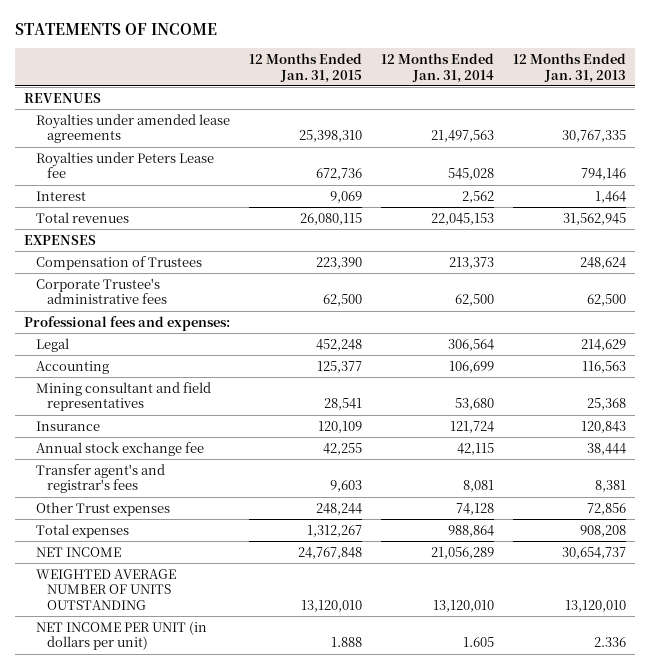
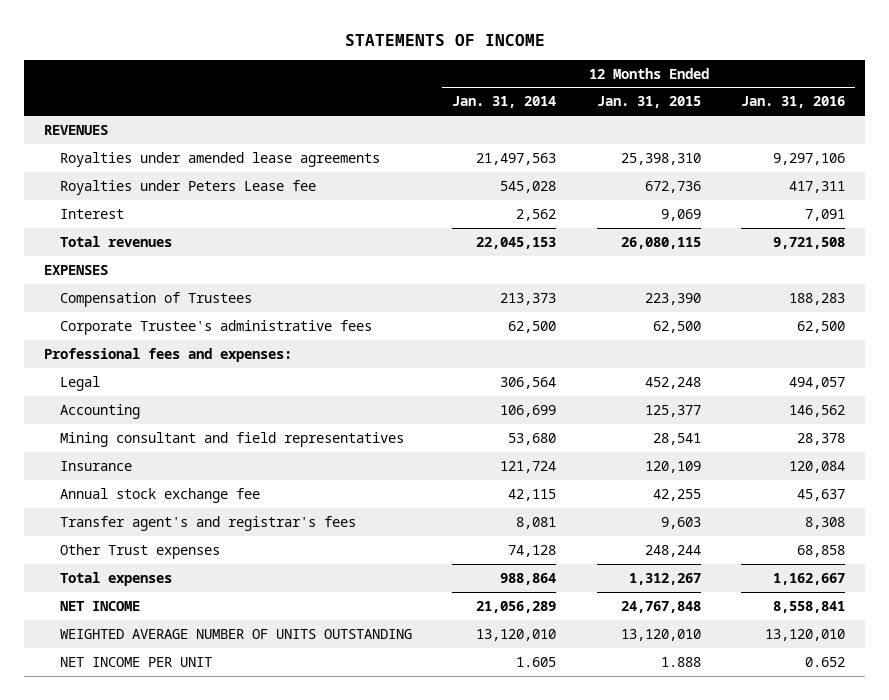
[512,52,626,83] 12 Months Ended Jan. 31, 2013 -> none
none -> [740,96,845,109] Jan. 31, 2016
[35,620,207,651] NET INCOME PER UNIT (in dollars per unit) -> [59,656,212,667] NET INCOME PER UNIT

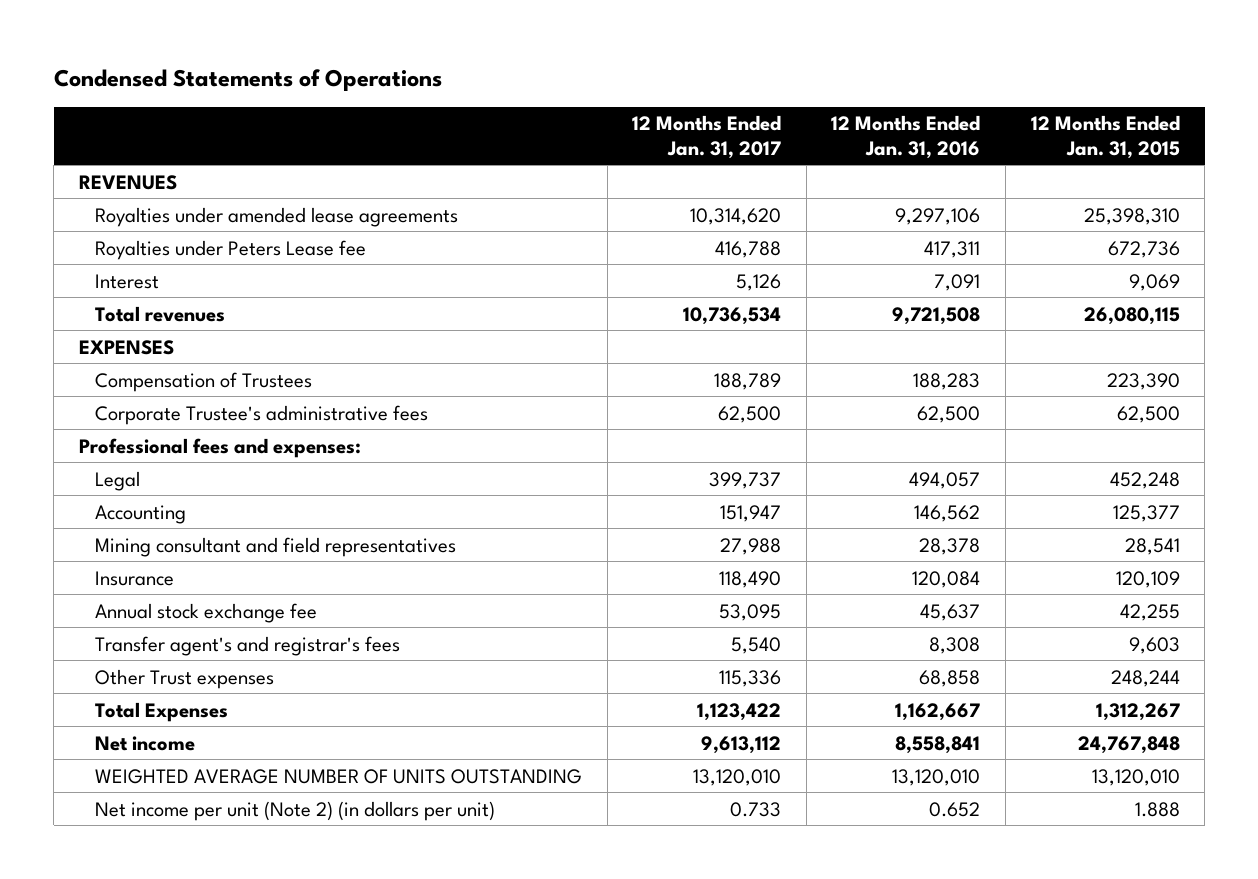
[344,33,545,46] STATEMENTS OF INCOME -> [53,68,442,91] Condensed Statements of Operations
[452,96,557,109] Jan. 31, 2014 -> none
none -> [632,115,782,159] 12 Months Ended Jan. 31, 2017
[59,571,172,586] Total expenses -> [95,701,229,722] Total Expenses
[59,600,140,611] NET INCOME -> [95,735,196,751] Net income
[59,656,212,667] NET INCOME PER UNIT -> [95,800,496,821] Net income per unit (Note 2) (in dollars per unit)

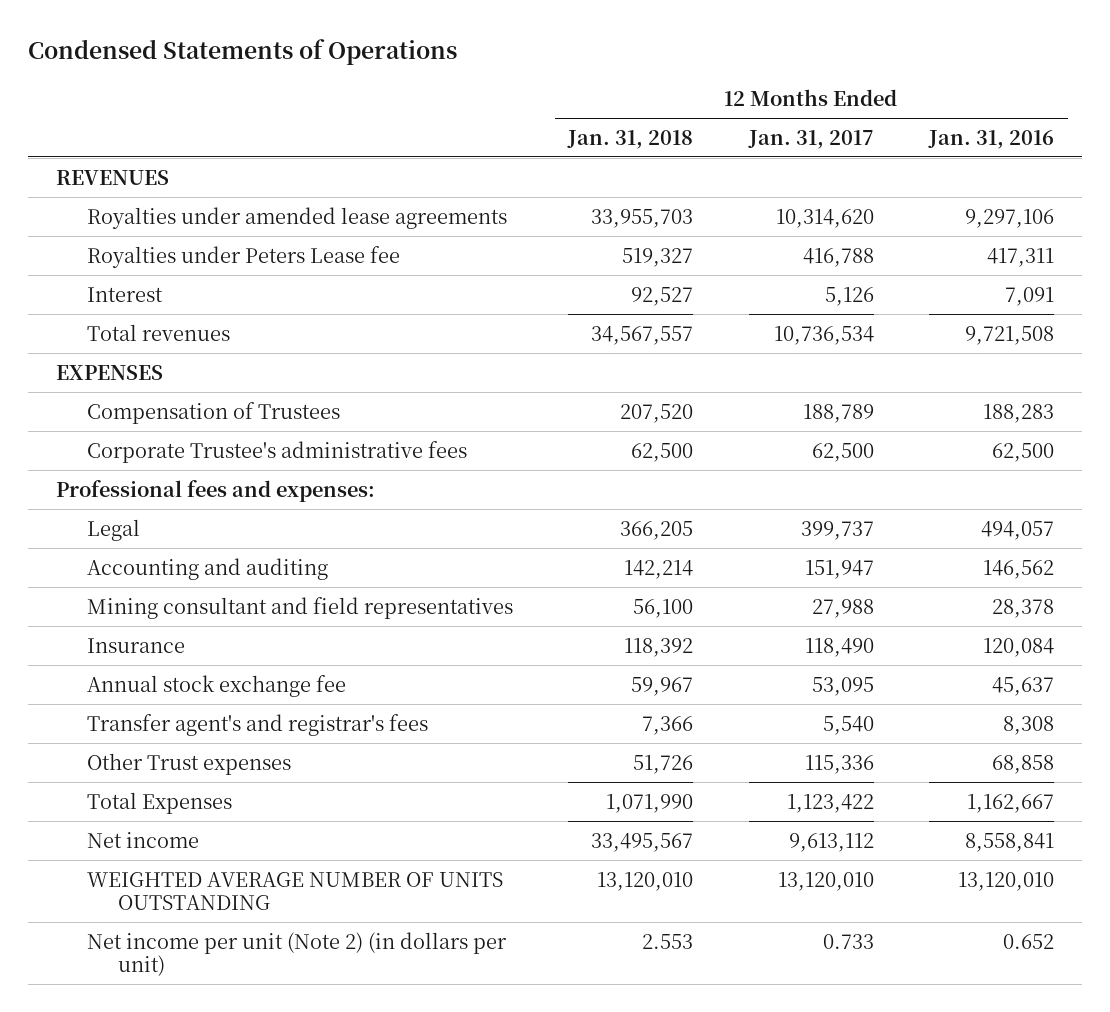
[1030,115,1180,159] 12 Months Ended Jan. 31, 2015 -> none
none -> [567,129,694,149] Jan. 31, 2018
[95,504,187,524] Accounting -> [87,557,329,580] Accounting and auditing

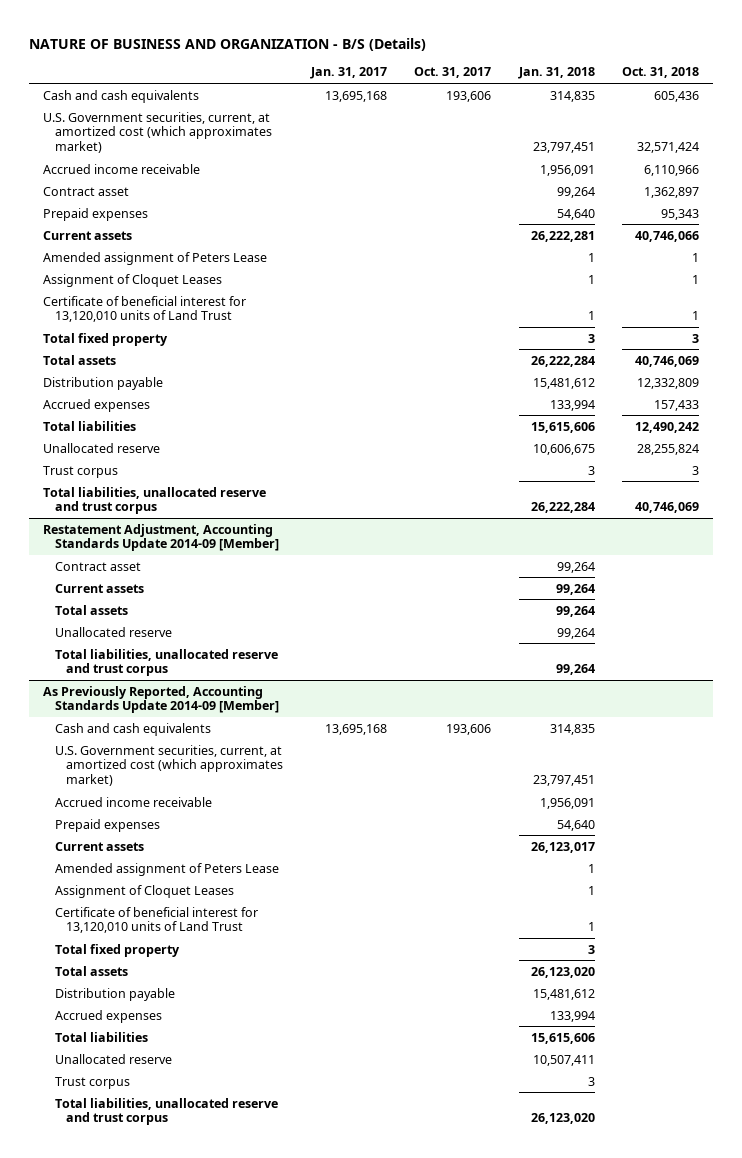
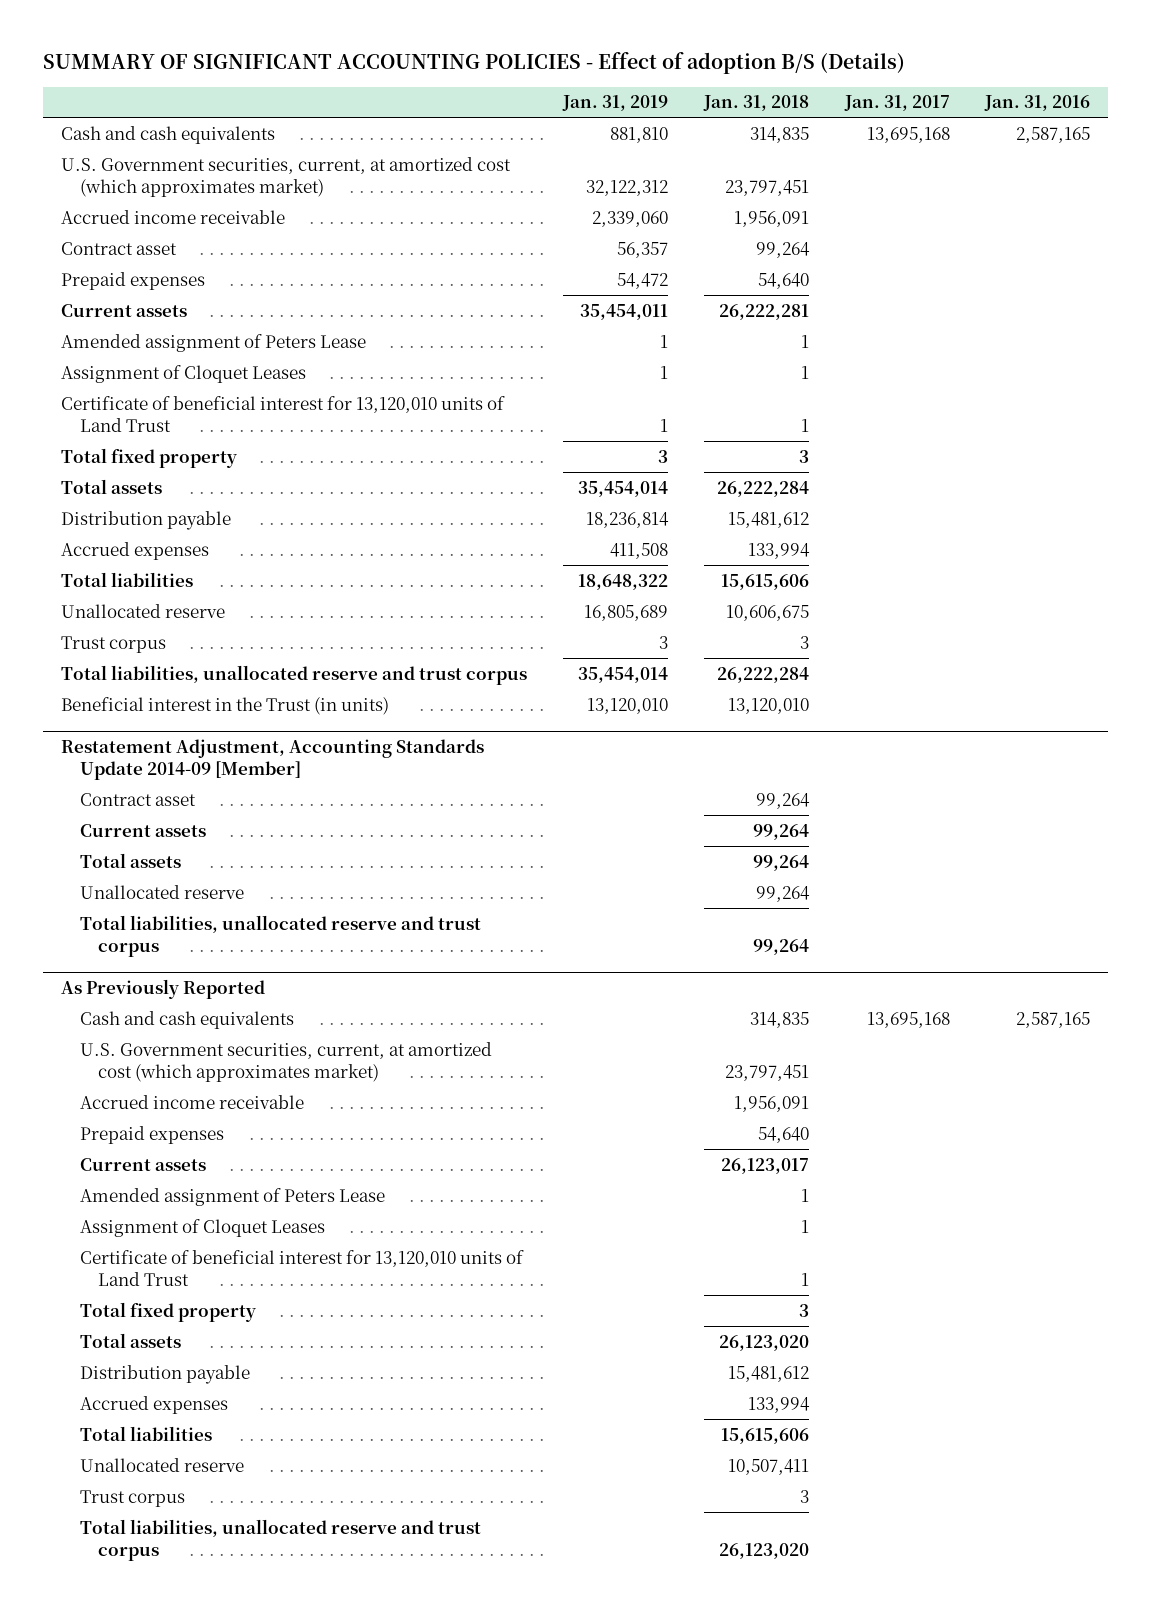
[29,37,427,51] NATURE OF BUSINESS AND ORGANIZATION - B/S (Details) -> [42,52,905,75] SUMMARY OF SIGNIFICANT ACCOUNTING POLICIES - Effect of adoption B/S (Details)
[414,67,492,79] Oct. 31, 2017 -> none
[621,67,699,79] Oct. 31, 2018 -> none
none -> [561,95,668,112] Jan. 31, 2019
none -> [984,95,1091,112] Jan. 31, 2016
none -> [60,696,389,715] Beneficial interest in the Trust (in units)
[43,685,279,714] As Previously Reported, Accounting Standards Update 2014-09 [Member] -> none
none -> [60,978,265,999] As Previously Reported

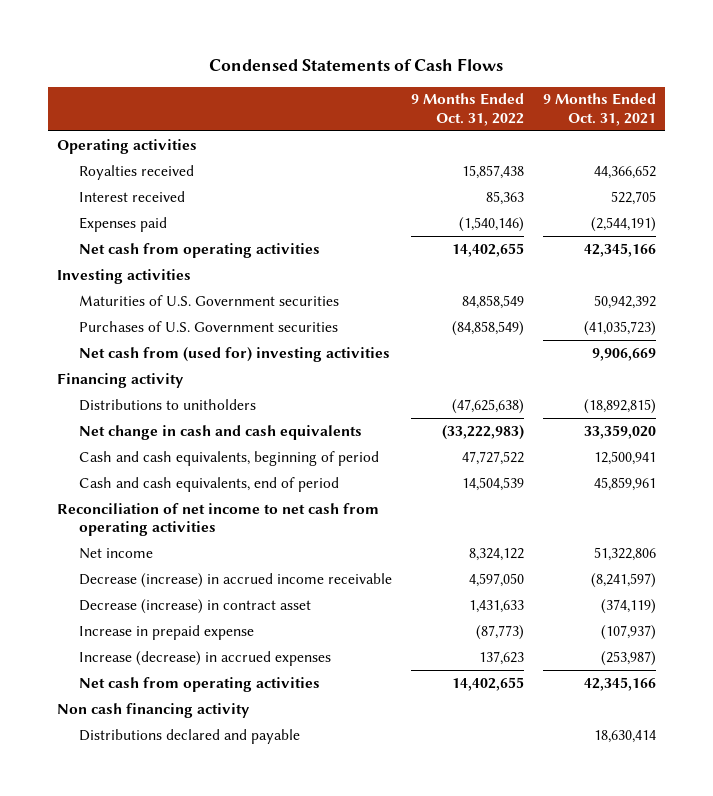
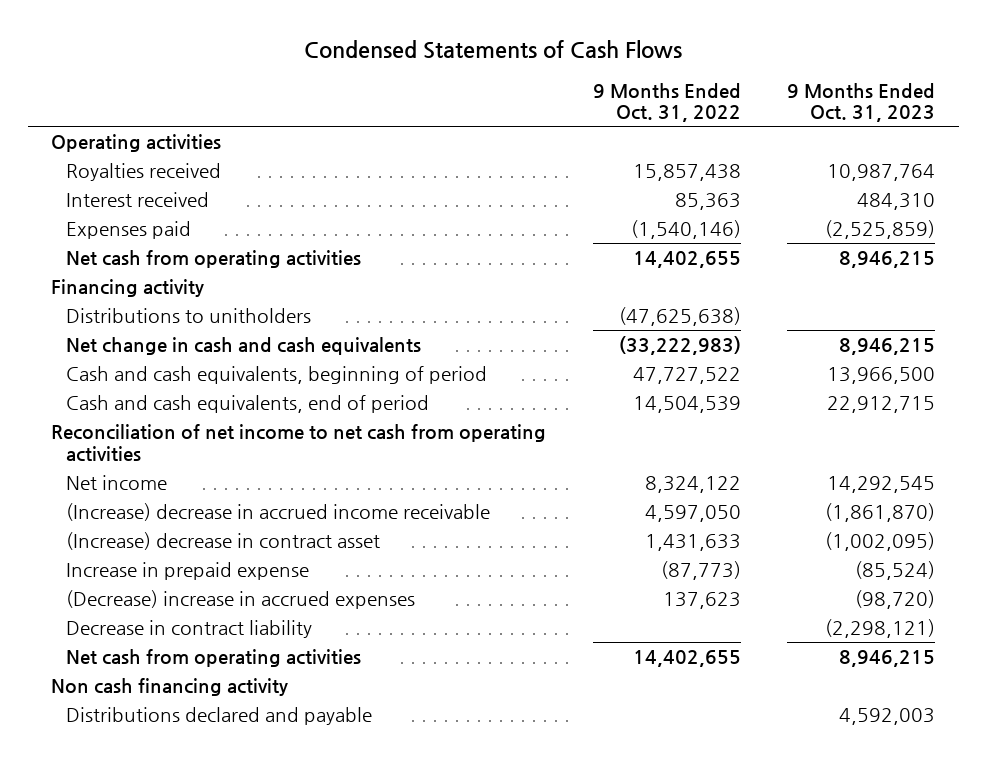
[542,93,656,126] 9 Months Ended Oct. 31, 2021 -> none
none -> [787,82,936,123] 9 Months Ended Oct. 31, 2023
[56,268,191,284] Investing activities -> none
[79,294,340,306] Maturities of U.S. Government securities -> none
[79,320,339,332] Purchases of U.S. Government securities -> none
[79,346,391,362] Net cash from (used for) investing activities -> none
[79,572,393,588] Decrease (increase) in accrued income receivable -> [65,502,490,521] (Increase) decrease in accrued income receivable
[79,598,312,614] Decrease (increase) in contract asset -> [65,531,380,550] (Increase) decrease in contract asset
[79,650,332,666] Increase (decrease) in accrued expenses -> [65,589,415,609] (Decrease) increase in accrued expenses
none -> [65,619,312,638] Decrease in contract liability

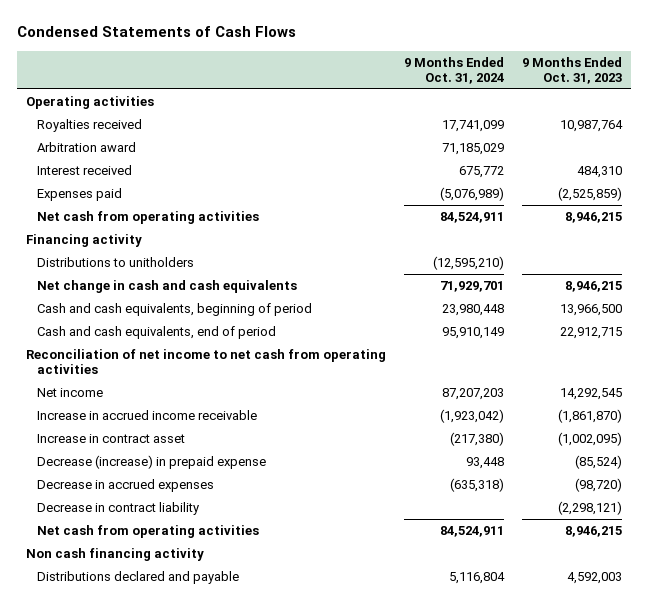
[592,82,741,123] 9 Months Ended Oct. 31, 2022 -> none
none -> [404,56,505,84] 9 Months Ended Oct. 31, 2024
none -> [36,142,136,153] Arbitration award
[65,502,490,521] (Increase) decrease in accrued income receivable -> [36,410,257,421] Increase in accrued income receivable
[65,531,380,550] (Increase) decrease in contract asset -> [36,434,185,444] Increase in contract asset
[65,561,309,580] Increase in prepaid expense -> [36,455,266,470] Decrease (increase) in prepaid expense
[65,589,415,609] (Decrease) increase in accrued expenses -> [36,479,214,493] Decrease in accrued expenses

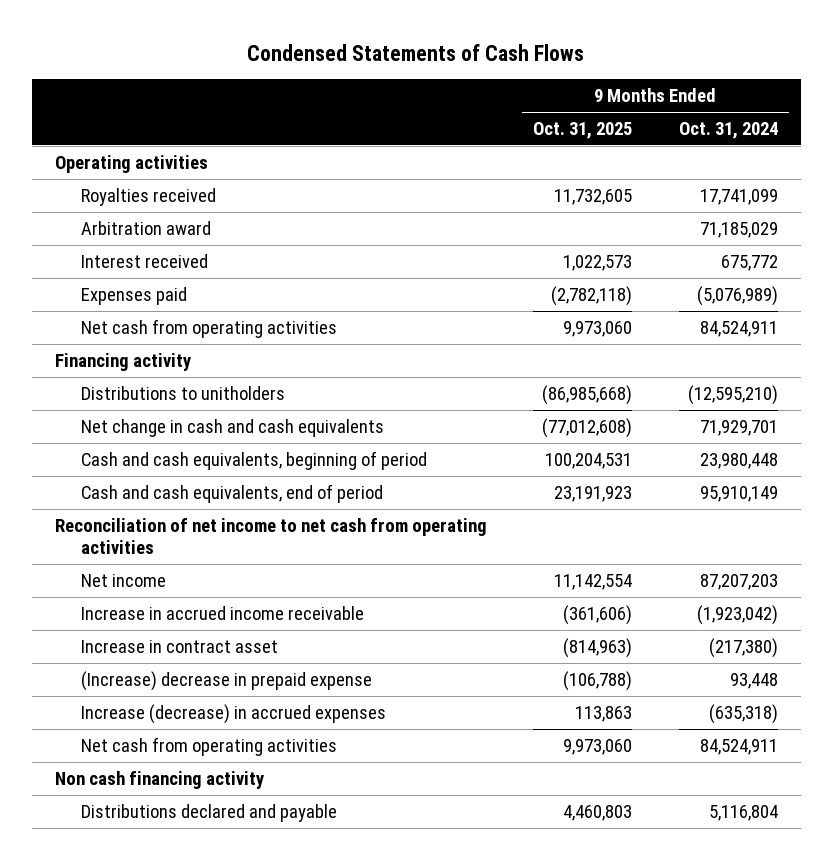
[522,56,623,84] 9 Months Ended Oct. 31, 2023 -> none
none -> [533,122,633,140] Oct. 31, 2025
[36,502,199,516] Decrease in contract liability -> none
[36,455,266,470] Decrease (increase) in prepaid expense -> [81,670,373,691] (Increase) decrease in prepaid expense
[36,479,214,493] Decrease in accrued expenses -> [81,703,387,724] Increase (decrease) in accrued expenses

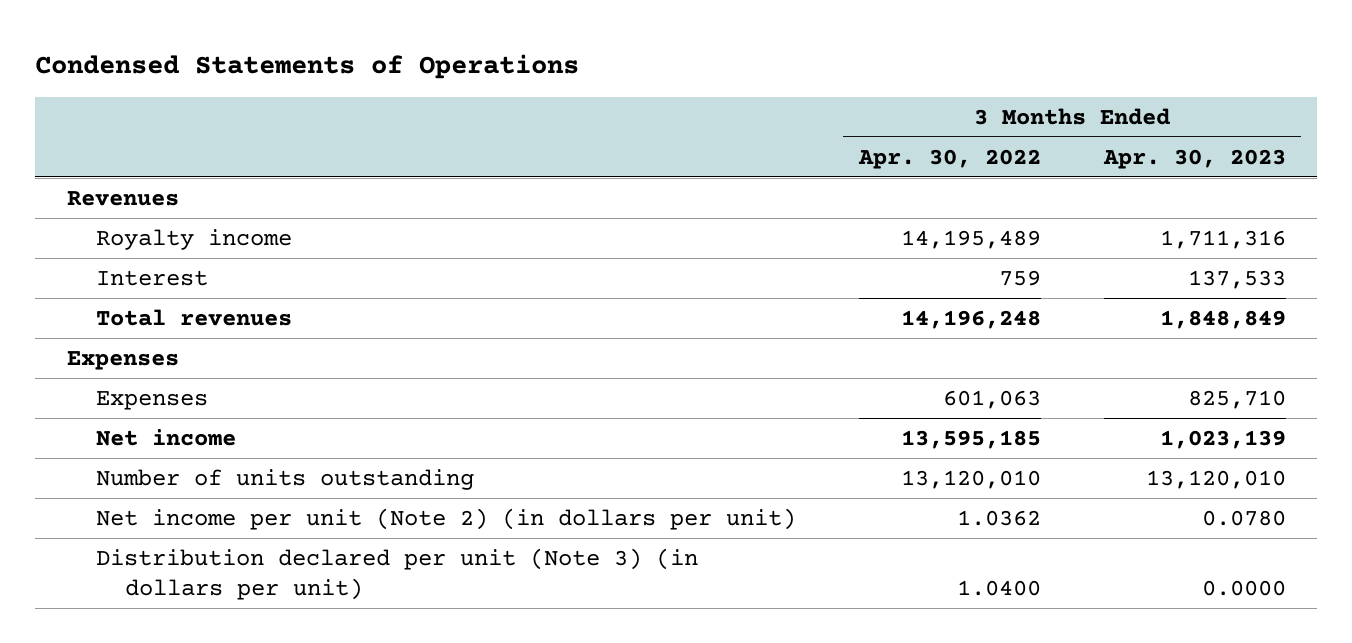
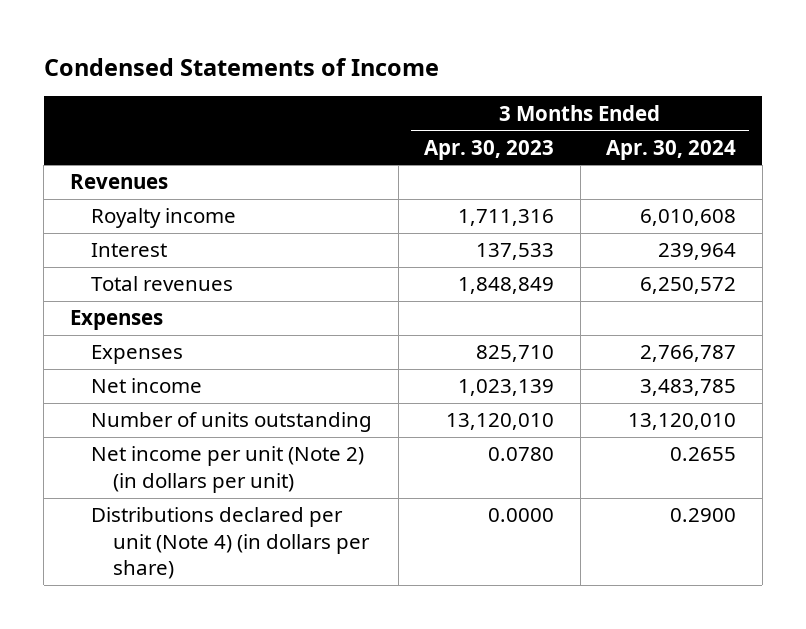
[35,53,580,79] Condensed Statements of Operations -> [43,57,439,76] Condensed Statements of Income
[857,148,1041,169] Apr. 30, 2022 -> none
none -> [606,139,737,160] Apr. 30, 2024
[96,548,699,600] Distribution declared per unit (Note 3) (in dollars per unit) -> [91,507,370,580] Distributions declared per unit (Note 4) (in dollars per share)

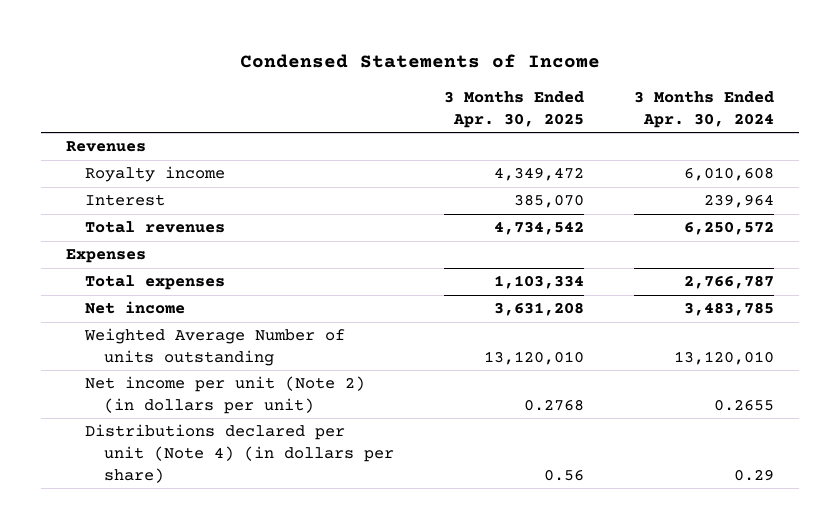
[424,139,555,160] Apr. 30, 2023 -> none
none -> [444,90,585,128] 3 Months Ended Apr. 30, 2025
[91,345,184,365] Expenses -> [84,275,225,291] Total expenses
[91,412,373,433] Number of units outstanding -> [83,328,345,366] Weighted Average Number of units outstanding
[670,508,737,523] 0.2900 -> [733,468,774,481] 0.29

